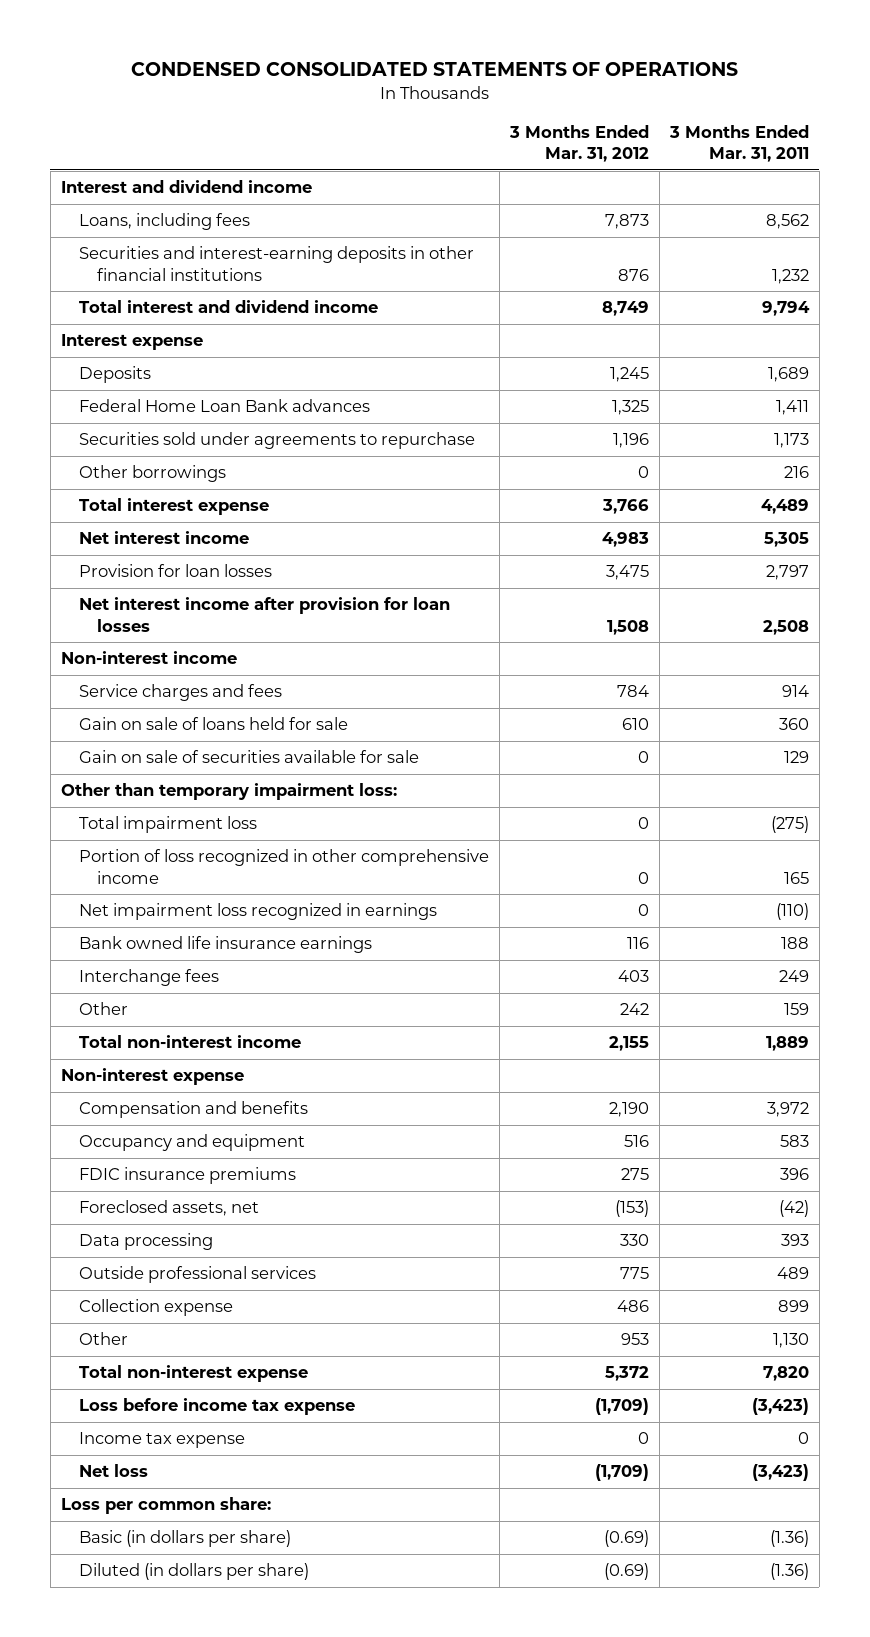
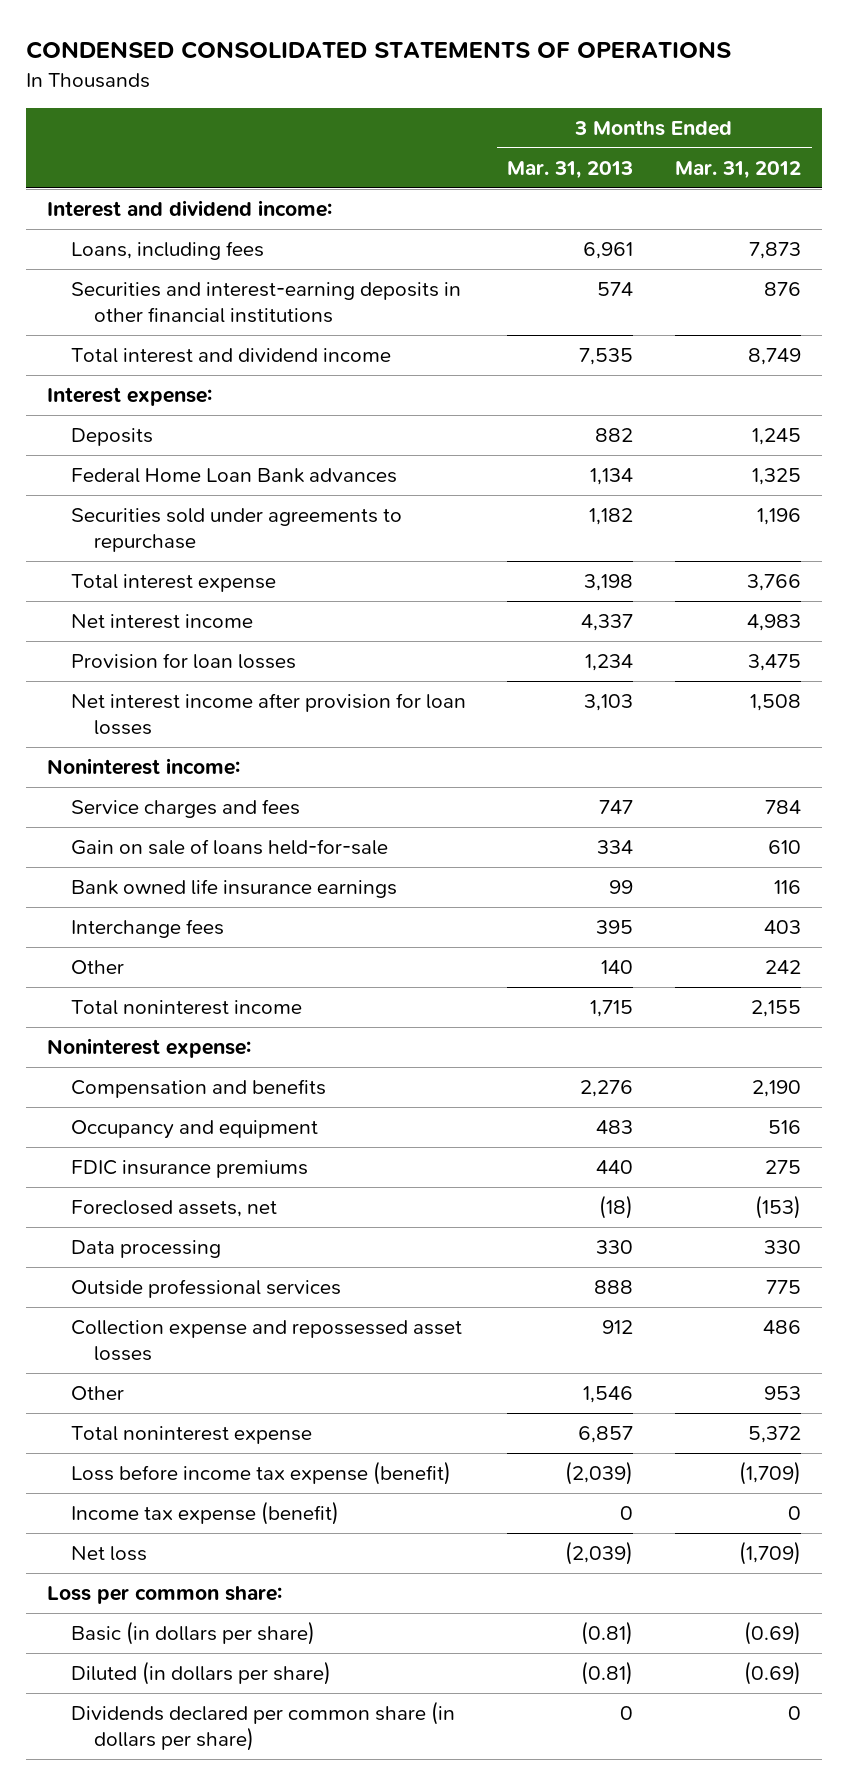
[668,124,809,162] 3 Months Ended Mar. 31, 2011 -> none
none -> [507,160,634,179] Mar. 31, 2013
[60,180,312,194] Interest and dividend income -> [46,200,332,218] Interest and dividend income:
[60,334,203,351] Interest expense -> [46,387,212,407] Interest expense:
[78,465,226,483] Other borrowings -> none
[60,651,237,665] Non-interest income -> [46,758,240,776] Noninterest income:
[78,750,419,764] Gain on sale of securities available for sale -> none
[60,783,397,801] Other than temporary impairment loss: -> none
[78,816,257,834] Total impairment loss -> none
[78,849,489,884] Portion of loss recognized in other comprehensive income -> none
[78,903,437,921] Net impairment loss recognized in earnings -> none
[78,717,348,731] Gain on sale of loans held for sale -> [70,839,388,856] Gain on sale of loans held-for-sale
[78,1035,301,1049] Total non-interest income -> [70,1000,302,1016] Total noninterest income
[60,1068,244,1086] Non-interest expense -> [46,1038,251,1059] Noninterest expense:
[78,1299,233,1317] Collection expense -> [70,1320,462,1361] Collection expense and repossessed asset losses
[78,1365,308,1383] Total non-interest expense -> [70,1426,312,1445] Total noninterest expense
[78,1398,355,1416] Loss before income tax expense -> [70,1461,451,1486] Loss before income tax expense (benefit)
[78,1432,245,1449] Income tax expense -> [70,1501,339,1526] Income tax expense (benefit)
none -> [70,1701,455,1751] Dividends declared per common share (in dollars per share)

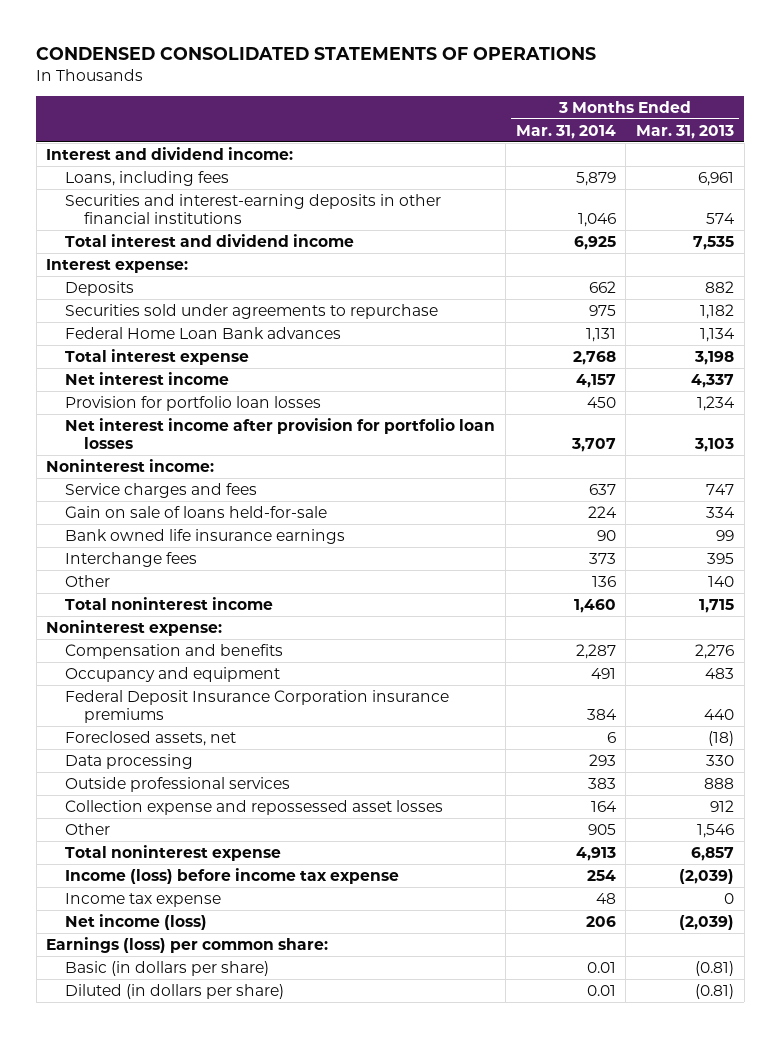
[675,160,802,179] Mar. 31, 2012 -> none
none -> [515,124,616,139] Mar. 31, 2014
[70,468,397,484] Federal Home Loan Bank advances -> [65,326,342,339] Federal Home Loan Bank advances
[70,653,296,670] Provision for loan losses -> [65,395,322,411] Provision for portfolio loan losses
[70,693,466,735] Net interest income after provision for loan losses -> [65,417,496,450] Net interest income after provision for portfolio loan losses
[70,1160,308,1179] FDIC insurance premiums -> [65,689,450,724] Federal Deposit Insurance Corporation insurance premiums
[70,1461,451,1486] Loss before income tax expense (benefit) -> [65,867,400,884] Income (loss) before income tax expense
[70,1501,339,1526] Income tax expense (benefit) -> [65,892,222,907] Income tax expense
[70,1546,147,1562] Net loss -> [65,913,208,930] Net income (loss)
[46,1586,282,1605] Loss per common share: -> [46,936,329,953] Earnings (loss) per common share:
[70,1701,455,1751] Dividends declared per common share (in dollars per share) -> none

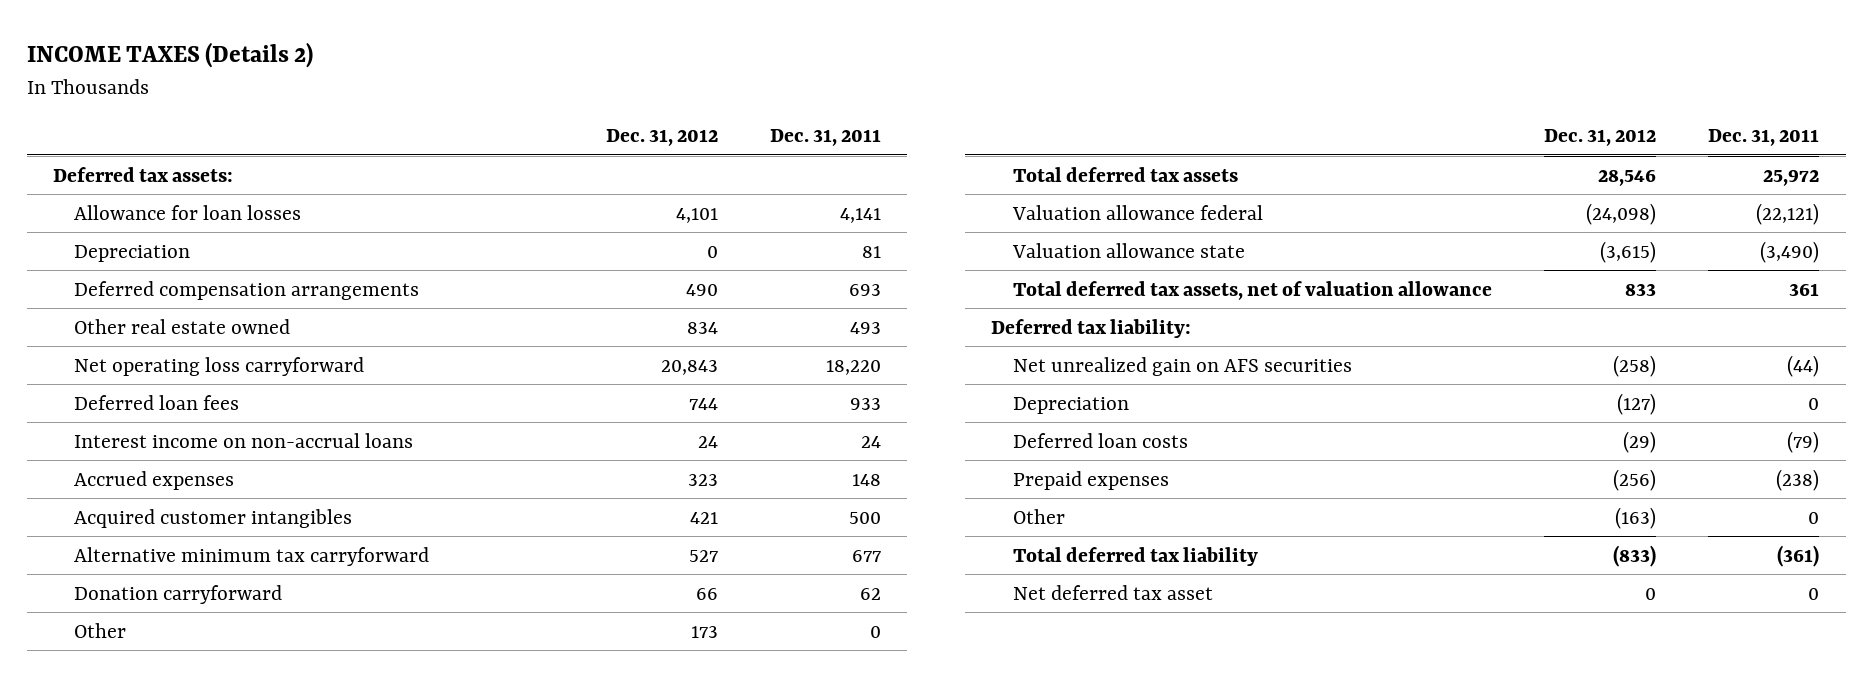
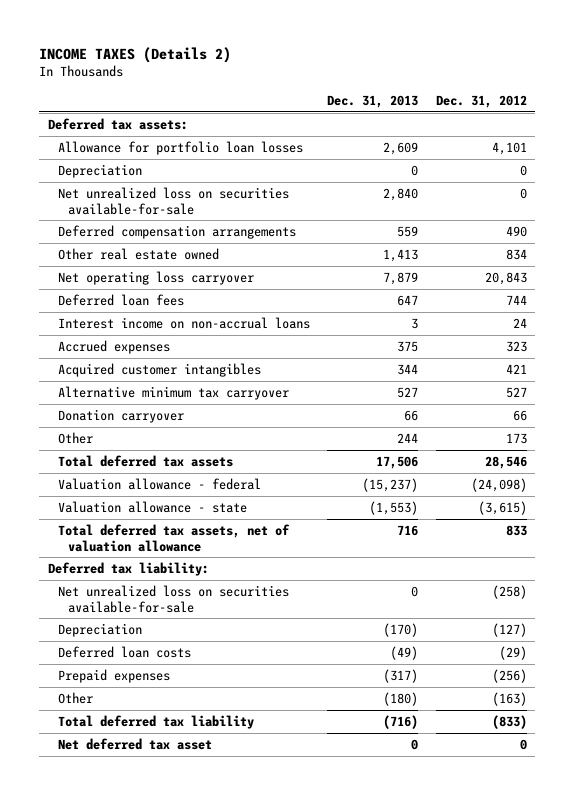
[770,129,882,147] Dec. 31, 2011 -> none
none -> [327,94,419,108] Dec. 31, 2013
[74,204,302,220] Allowance for loan losses -> [57,140,303,155] Allowance for portfolio loan losses
none -> [57,186,289,215] Net unrealized loss on securities available-for-sale
[74,356,365,376] Net operating loss carryforward -> [57,270,254,285] Net operating loss carryover
[74,584,283,604] Donation carryforward -> none
[74,546,430,566] Alternative minimum tax carryforward -> [57,385,289,400] Alternative minimum tax carryover
none -> [57,408,184,423] Donation carryover
[1011,204,1263,220] Valuation allowance federal -> [57,477,261,490] Valuation allowance - federal
[1011,242,1245,258] Valuation allowance state -> [57,500,247,513] Valuation allowance - state
[1012,356,1352,376] Net unrealized gain on AFS securities -> [57,584,289,613] Net unrealized loss on securities available-for-sale

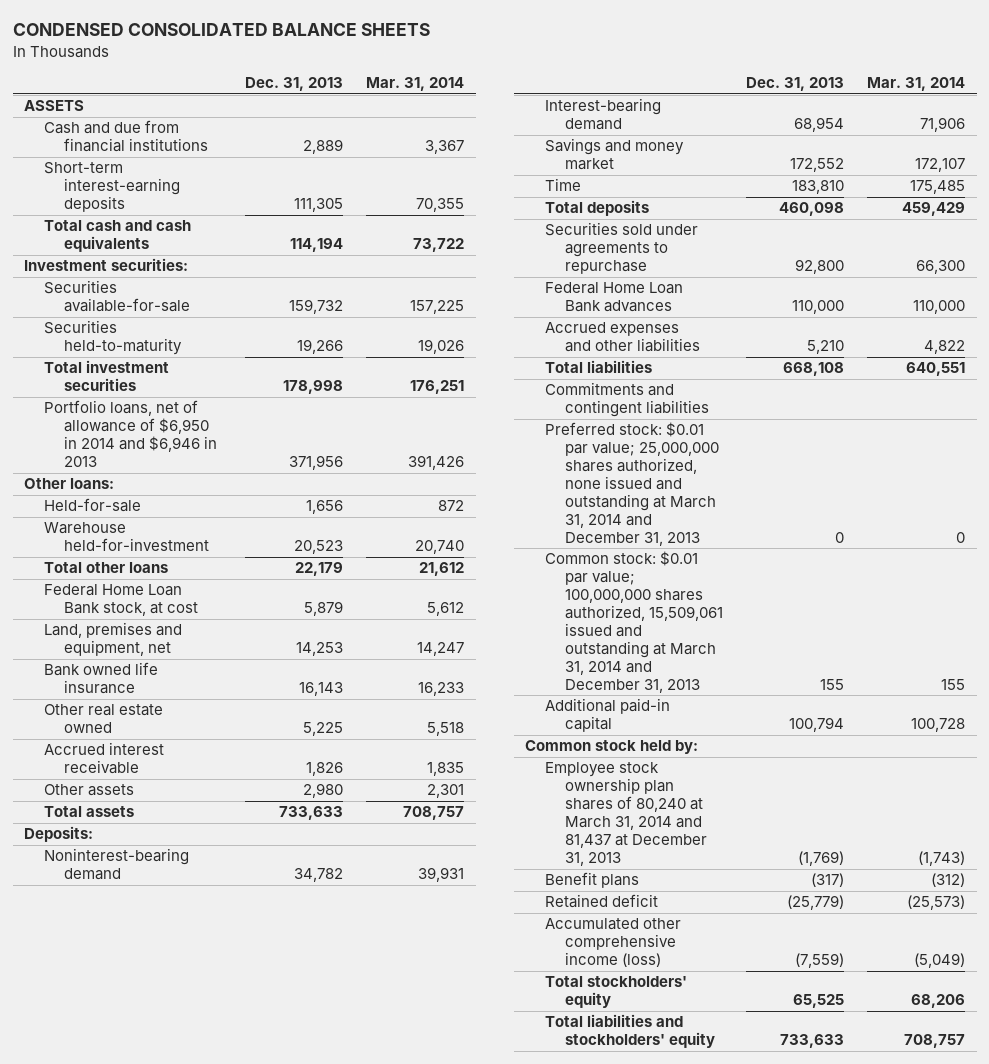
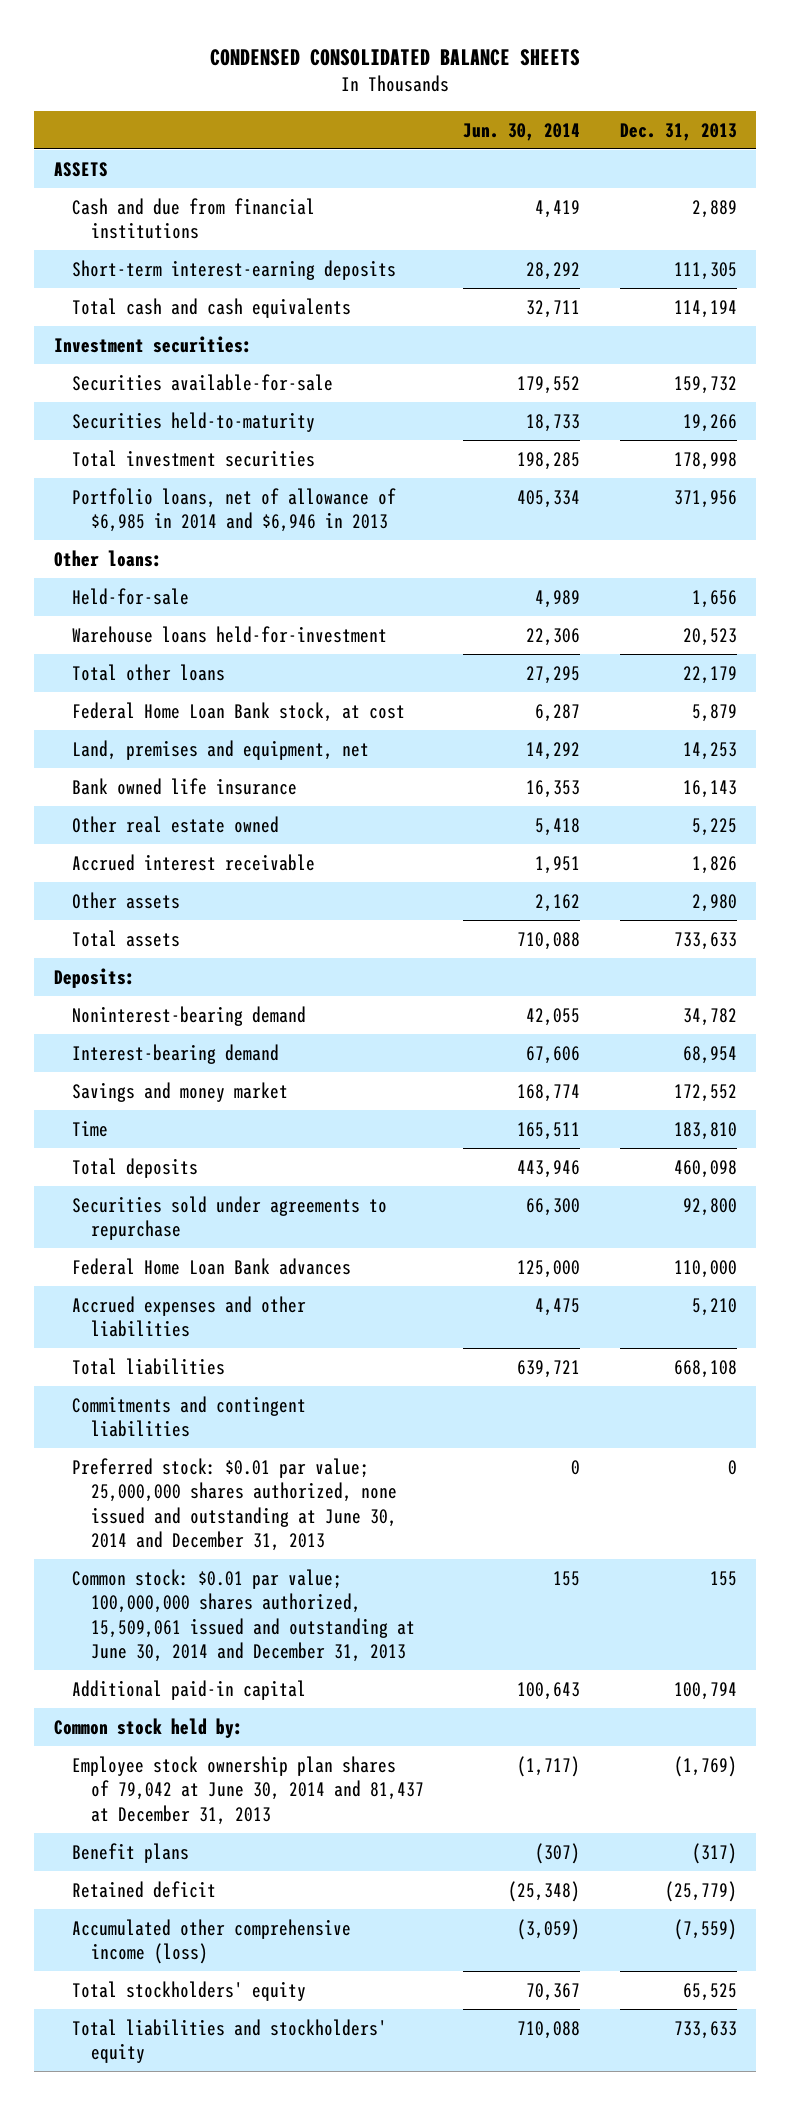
[366,77,465,92] Mar. 31, 2014 -> none
none -> [463,122,581,141] Jun. 30, 2014
[44,400,218,468] Portfolio loans, net of allowance of $6,950 in 2014 and $6,946 in 2013 -> [72,487,397,533] Portfolio loans, net of allowance of $6,985 in 2014 and $6,946 in 2013
[44,522,210,552] Warehouse held-for-investment -> [72,625,388,643] Warehouse loans held-for-investment
[544,422,719,547] Preferred stock: $0.01 par value; 25,000,000 shares authorized, none issued and outstanding at March 31, 2014 and December 31, 2013 -> [72,1457,397,1552] Preferred stock: $0.01 par value; 25,000,000 shares authorized, none issued and outstanding at June 30, 2014 and December 31, 2013
[544,551,723,693] Common stock: $0.01 par value; 100,000,000 shares authorized, 15,509,061 issued and outstanding at March 31, 2014 and December 31, 2013 -> [72,1568,415,1663] Common stock: $0.01 par value; 100,000,000 shares authorized, 15,509,061 issued and outstanding at June 30, 2014 and December 31, 2013
[544,762,707,867] Employee stock ownership plan shares of 80,240 at March 31, 2014 and 81,437 at December 31, 2013 -> [72,1755,424,1825] Employee stock ownership plan shares of 79,042 at June 30, 2014 and 81,437 at December 31, 2013

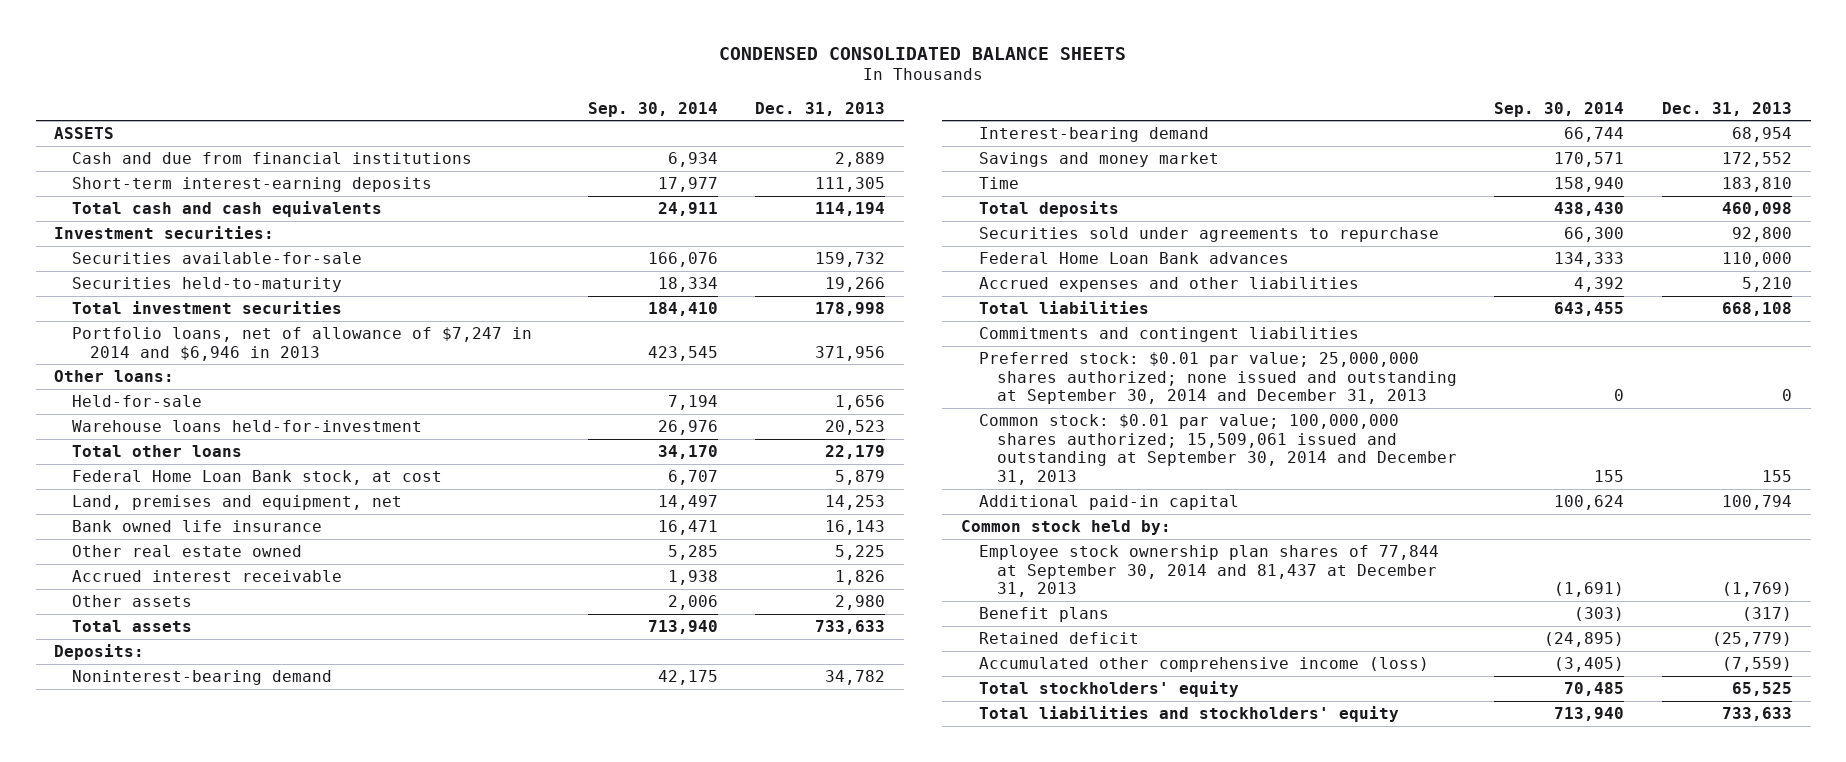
[463,122,581,141] Jun. 30, 2014 -> none
none -> [587,101,718,117] Sep. 30, 2014
[72,487,397,533] Portfolio loans, net of allowance of $6,985 in 2014 and $6,946 in 2013 -> [72,326,533,361] Portfolio loans, net of allowance of $7,247 in 2014 and $6,946 in 2013
[72,1457,397,1552] Preferred stock: $0.01 par value; 25,000,000 shares authorized, none issued and outstanding at June 30, 2014 and December 31, 2013 -> [978,351,1457,405] Preferred stock: $0.01 par value; 25,000,000 shares authorized; none issued and outstanding at September 30, 2014 and December 31, 2013
[72,1568,415,1663] Common stock: $0.01 par value; 100,000,000 shares authorized, 15,509,061 issued and outstanding at June 30, 2014 and December 31, 2013 -> [978,413,1457,486] Common stock: $0.01 par value; 100,000,000 shares authorized; 15,509,061 issued and outstanding at September 30, 2014 and December 31, 2013
[72,1755,424,1825] Employee stock ownership plan shares of 79,042 at June 30, 2014 and 81,437 at December 31, 2013 -> [978,544,1439,598] Employee stock ownership plan shares of 77,844 at September 30, 2014 and 81,437 at December 31, 2013

